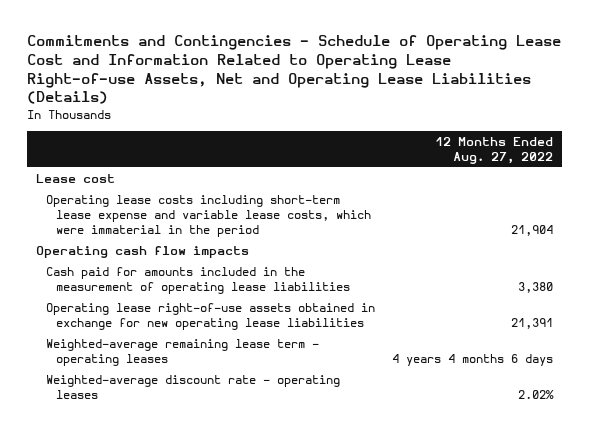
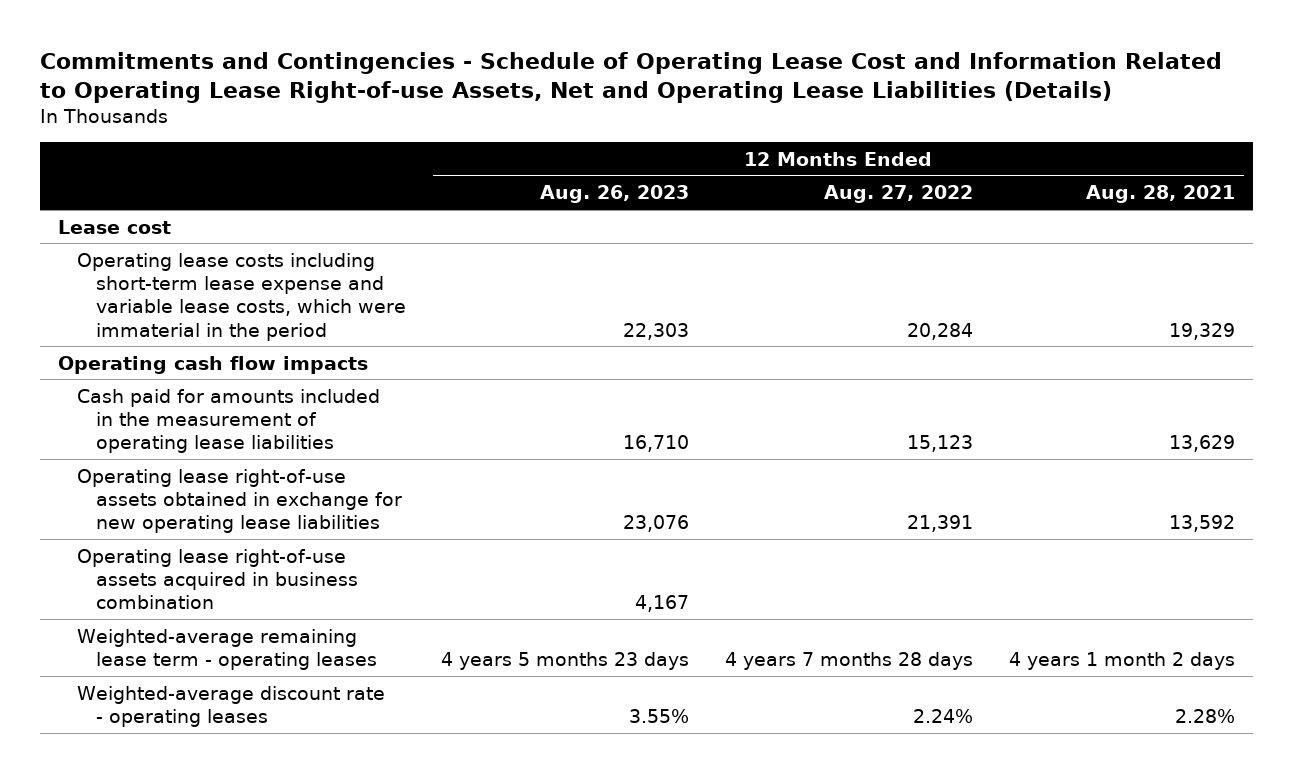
none -> [540,185,690,204] Aug. 26, 2023
none -> [1085,185,1235,204] Aug. 28, 2021
[511,225,554,237] 21,904 -> [907,322,974,340] 20,284
[518,282,554,294] 3,380 -> [907,435,974,453] 15,123
none -> [76,548,358,610] Operating lease right-of-use assets acquired in business combination
[392,354,554,367] 4 years 4 months 6 days -> [725,651,974,670] 4 years 7 months 28 days
[518,390,555,400] 2.02% -> [913,708,974,723] 2.24%

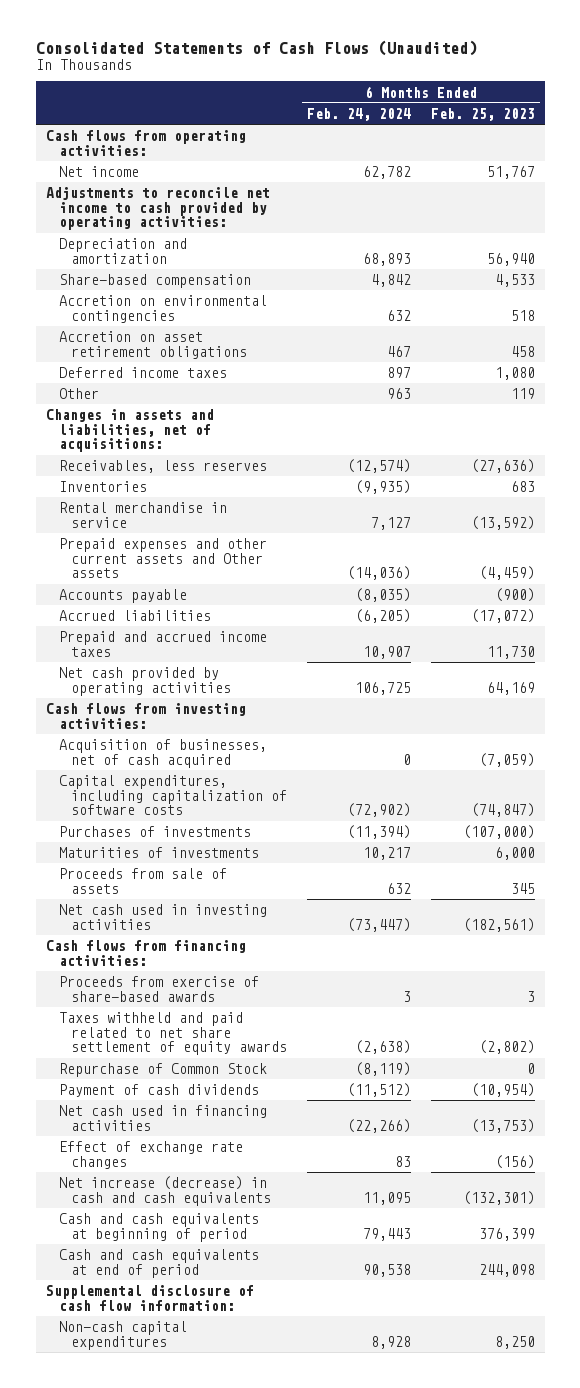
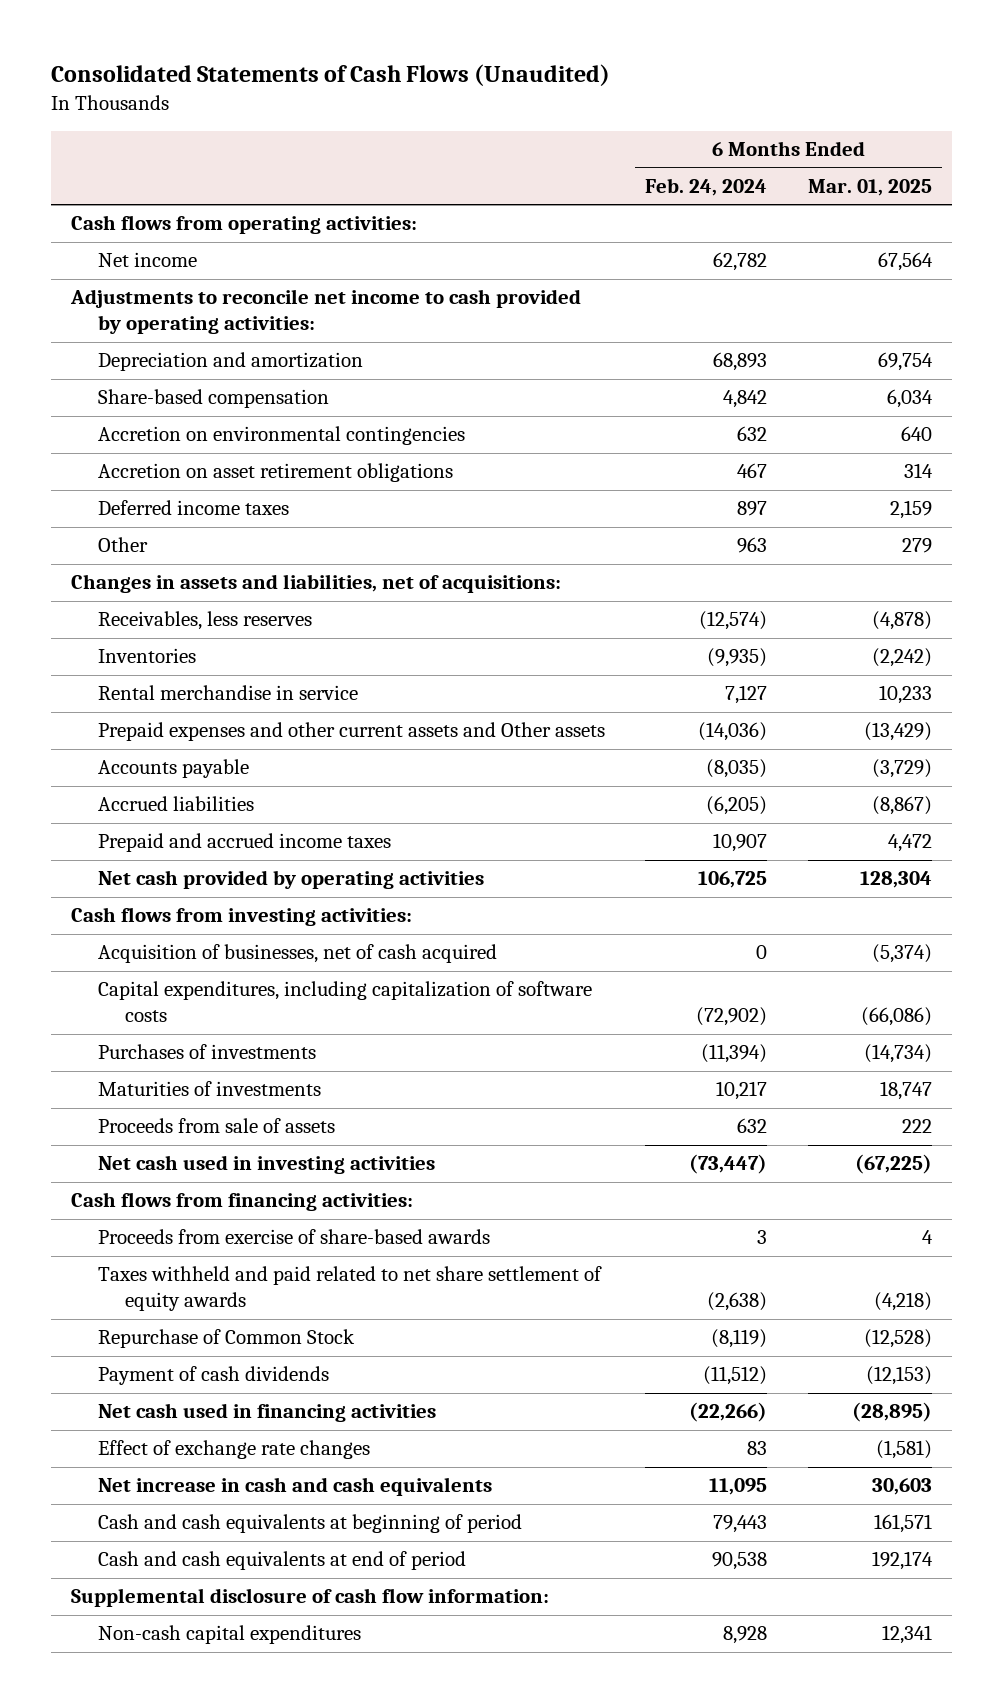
[430,107,535,121] Feb. 25, 2023 -> none
none -> [807,178,932,196] Mar. 01, 2025
[58,1176,272,1206] Net increase (decrease) in cash and cash equivalents -> [97,1477,492,1497] Net increase in cash and cash equivalents

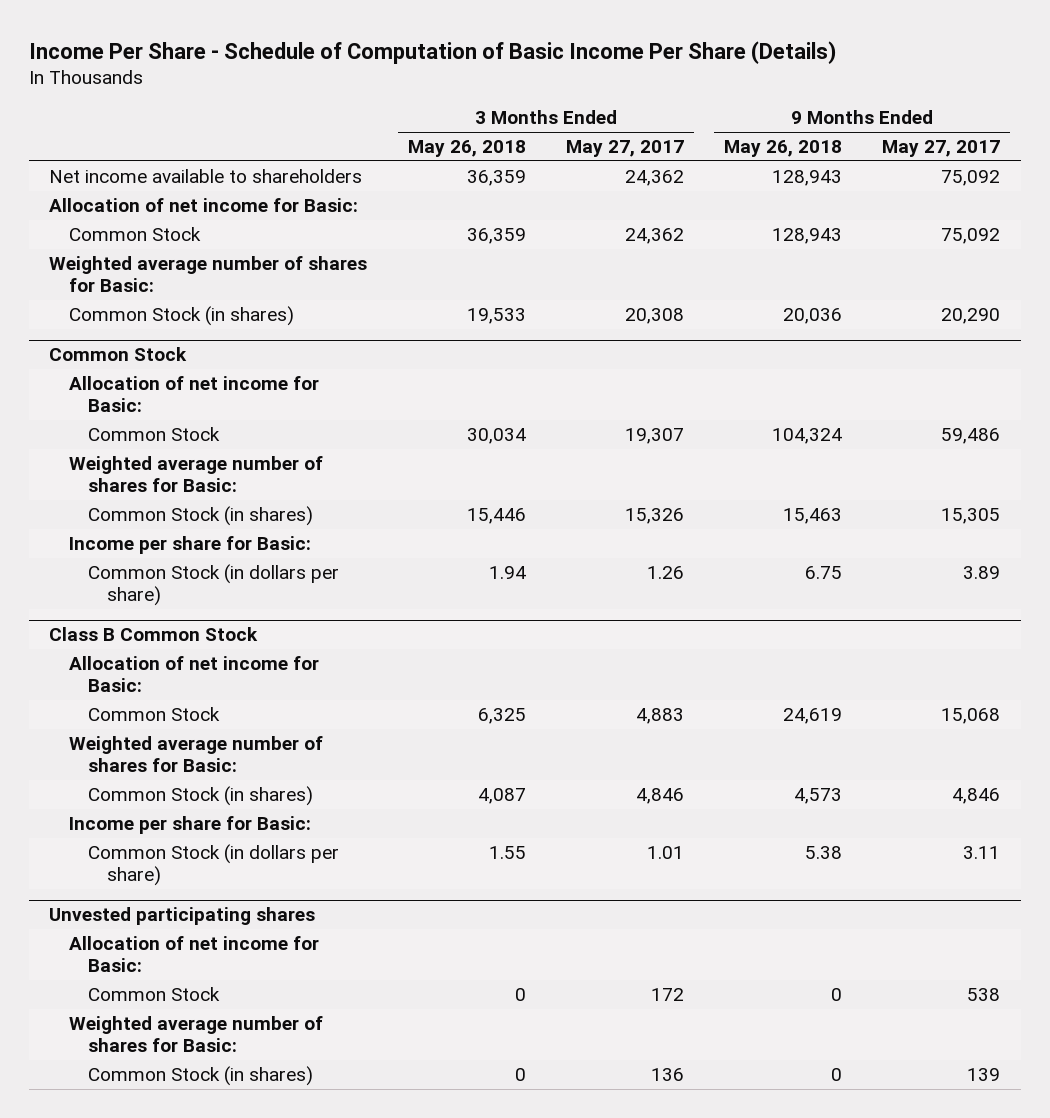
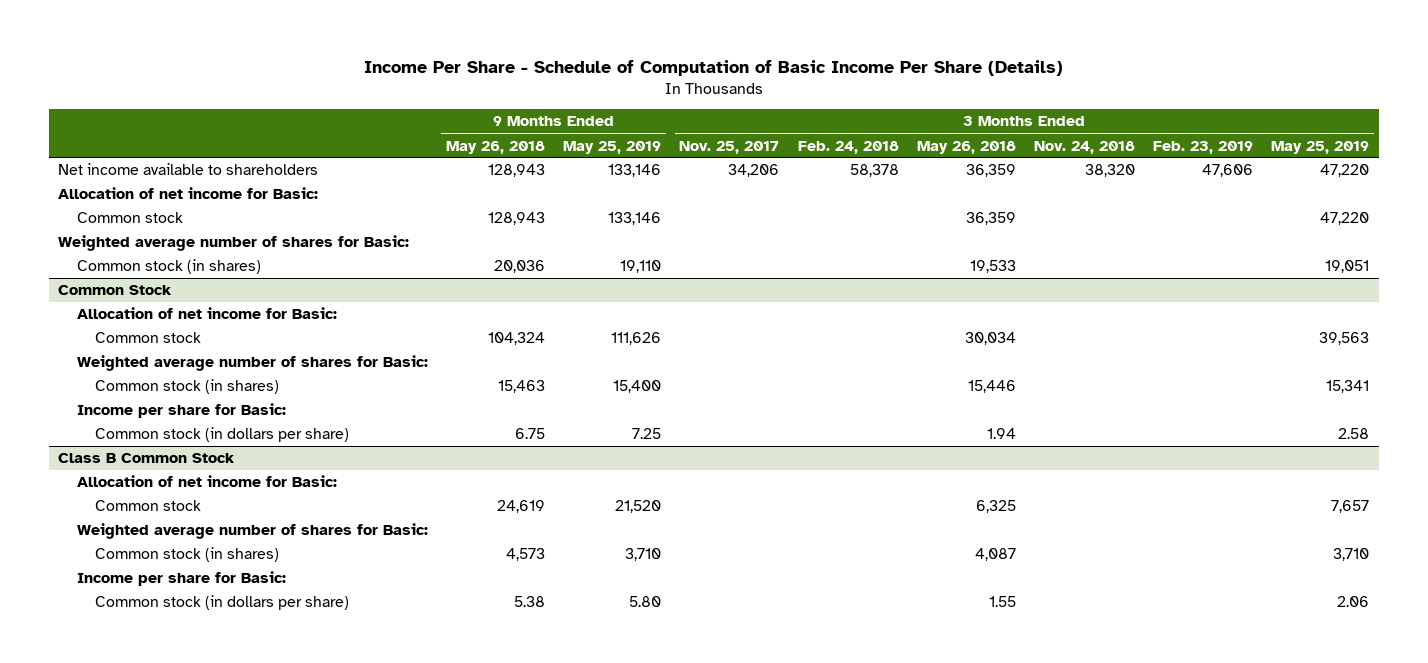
[565,140,684,158] May 27, 2017 -> none
[882,140,1001,158] May 27, 2017 -> none
none -> [563,140,662,154] May 25, 2019
none -> [679,140,780,154] Nov. 25, 2017
none -> [797,140,899,154] Feb. 24, 2018
none -> [1034,140,1136,154] Nov. 24, 2018
none -> [1153,140,1254,154] Feb. 23, 2019
none -> [1271,140,1370,154] May 25, 2019
[68,227,201,242] Common Stock -> [76,212,183,224] Common stock
[68,306,294,327] Common Stock (in shares) -> [76,259,261,275] Common stock (in shares)
[87,427,220,442] Common Stock -> [95,332,202,344] Common stock
[87,506,313,527] Common Stock (in shares) -> [95,379,280,395] Common stock (in shares)
[87,564,339,607] Common Stock (in dollars per share) -> [95,427,350,443] Common stock (in dollars per share)
[87,707,220,722] Common Stock -> [95,500,202,512] Common stock
[87,786,313,807] Common Stock (in shares) -> [95,547,280,563] Common stock (in shares)
[49,907,316,926] Unvested participating shares -> none
[68,936,319,973] Allocation of net income for Basic: -> none
[87,987,220,1002] Common Stock -> none
[68,1016,323,1053] Weighted average number of shares for Basic: -> none
[87,1066,313,1087] Common Stock (in shares) -> none
[87,844,339,887] Common Stock (in dollars per share) -> [95,595,350,611] Common stock (in dollars per share)

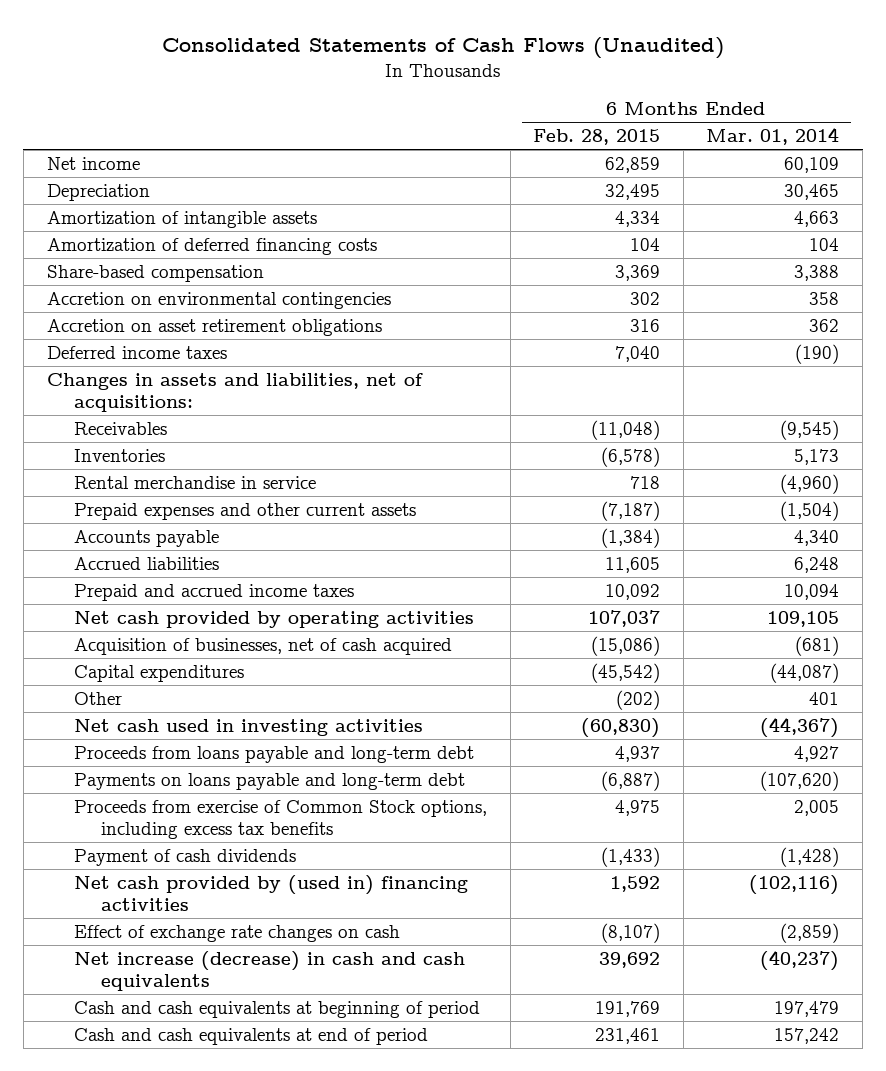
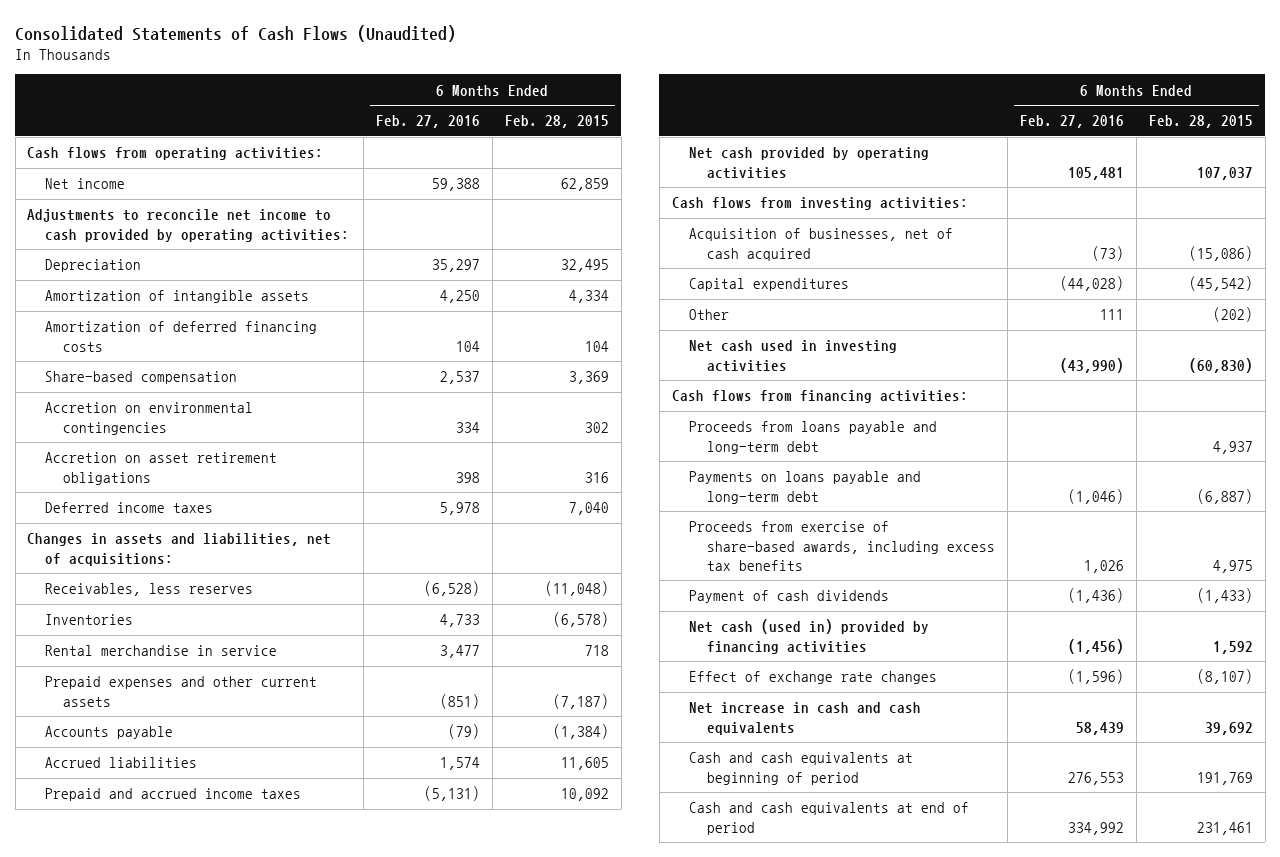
[706,127,840,146] Mar. 01, 2014 -> none
none -> [375,115,480,129] Feb. 27, 2016
none -> [27,147,324,161] Cash flows from operating activities:
none -> [27,209,350,242] Adjustments to reconcile net income to cash provided by operating activities:
[73,421,167,435] Receivables -> [45,583,254,597] Receivables, less reserves
none -> [671,197,968,211] Cash flows from investing activities:
none -> [671,390,968,404] Cash flows from financing activities:
[73,799,487,839] Proceeds from exercise of Common Stock options, including excess tax benefits -> [689,521,996,571] Proceeds from exercise of share-based awards, including excess tax benefits
[73,874,468,911] Net cash provided by (used in) financing activities -> [689,619,930,654] Net cash (used in) provided by financing activities
[73,924,400,942] Effect of exchange rate changes on cash -> [689,671,938,685] Effect of exchange rate changes
[73,950,465,991] Net increase (decrease) in cash and cash equivalents -> [689,702,922,735] Net increase in cash and cash equivalents

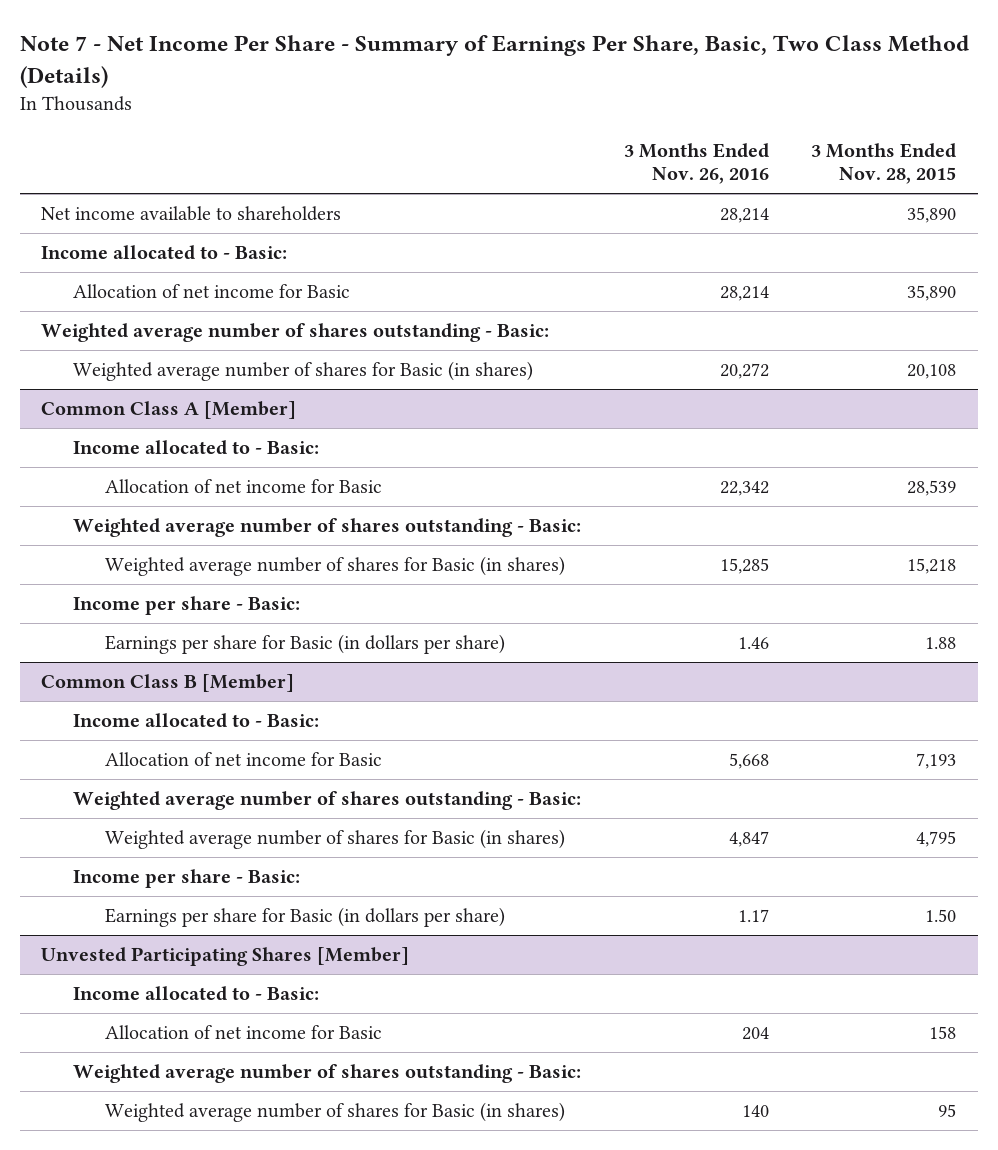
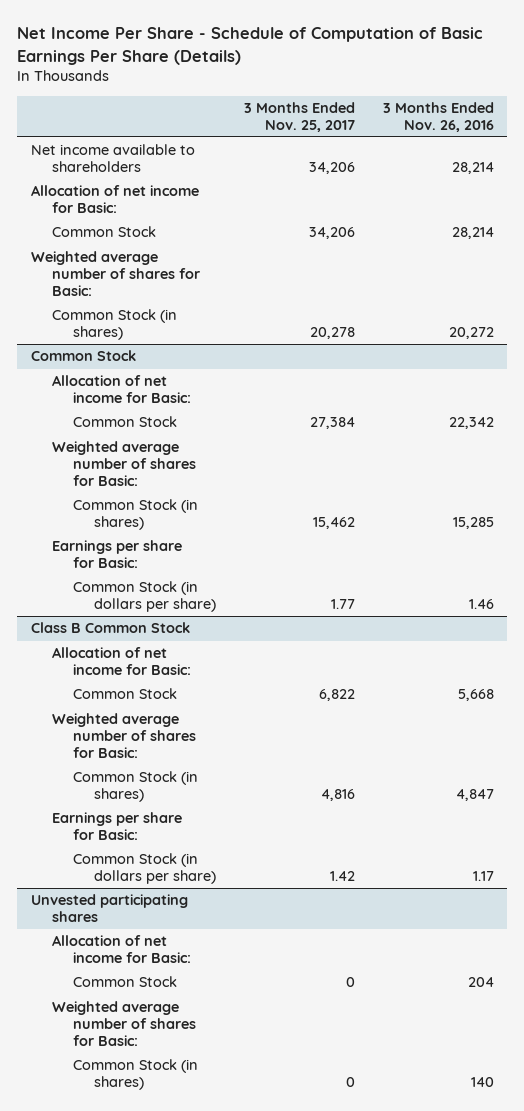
[20,35,970,88] Note 7 - Net Income Per Share - Summary of Earnings Per Share, Basic, Two Class Method (Details) -> [16,27,483,65] Net Income Per Share - Schedule of Computation of Basic Earnings Per Share (Details)
[811,142,957,185] 3 Months Ended Nov. 28, 2015 -> none
none -> [244,102,356,132] 3 Months Ended Nov. 25, 2017
[105,1102,566,1123] Weighted average number of shares for Basic (in shares) -> none
[41,245,288,261] Income allocated to - Basic: -> [30,185,199,214] Allocation of net income for Basic:
[73,284,351,299] Allocation of net income for Basic -> [51,226,156,238] Common Stock
[41,323,550,343] Weighted average number of shares outstanding - Basic: -> [30,251,200,296] Weighted average number of shares for Basic:
[73,361,534,382] Weighted average number of shares for Basic (in shares) -> [51,309,177,341] Common Stock (in shares)
[41,401,297,420] Common Class A [Member] -> [30,350,136,362] Common Stock
[73,440,320,456] Income allocated to - Basic: -> [51,375,192,404] Allocation of net income for Basic:
[105,479,383,494] Allocation of net income for Basic -> [73,416,178,428] Common Stock
[73,518,582,538] Weighted average number of shares outstanding - Basic: -> [51,441,197,486] Weighted average number of shares for Basic:
[105,556,566,577] Weighted average number of shares for Basic (in shares) -> [73,499,199,531] Common Stock (in shares)
[73,596,301,616] Income per share - Basic: -> [51,540,182,569] Earnings per share for Basic:
[105,634,506,655] Earnings per share for Basic (in dollars per share) -> [73,581,217,613] Common Stock (in dollars per share)
[41,674,295,693] Common Class B [Member] -> [30,622,190,634] Class B Common Stock
[73,713,320,729] Income allocated to - Basic: -> [51,647,192,676] Allocation of net income for Basic:
[105,752,383,767] Allocation of net income for Basic -> [73,688,178,700] Common Stock
[73,791,582,811] Weighted average number of shares outstanding - Basic: -> [51,713,197,758] Weighted average number of shares for Basic:
[105,829,566,850] Weighted average number of shares for Basic (in shares) -> [73,771,199,803] Common Stock (in shares)
[73,869,301,889] Income per share - Basic: -> [51,812,182,841] Earnings per share for Basic:
[105,907,506,928] Earnings per share for Basic (in dollars per share) -> [73,853,217,885] Common Stock (in dollars per share)
[41,947,410,967] Unvested Participating Shares [Member] -> [30,894,188,923] Unvested participating shares
[73,986,320,1002] Income allocated to - Basic: -> [51,935,192,964] Allocation of net income for Basic:
[105,1025,383,1040] Allocation of net income for Basic -> [73,976,178,988] Common Stock
[73,1064,582,1084] Weighted average number of shares outstanding - Basic: -> [51,1001,197,1046] Weighted average number of shares for Basic:
none -> [73,1059,199,1091] Common Stock (in shares)

